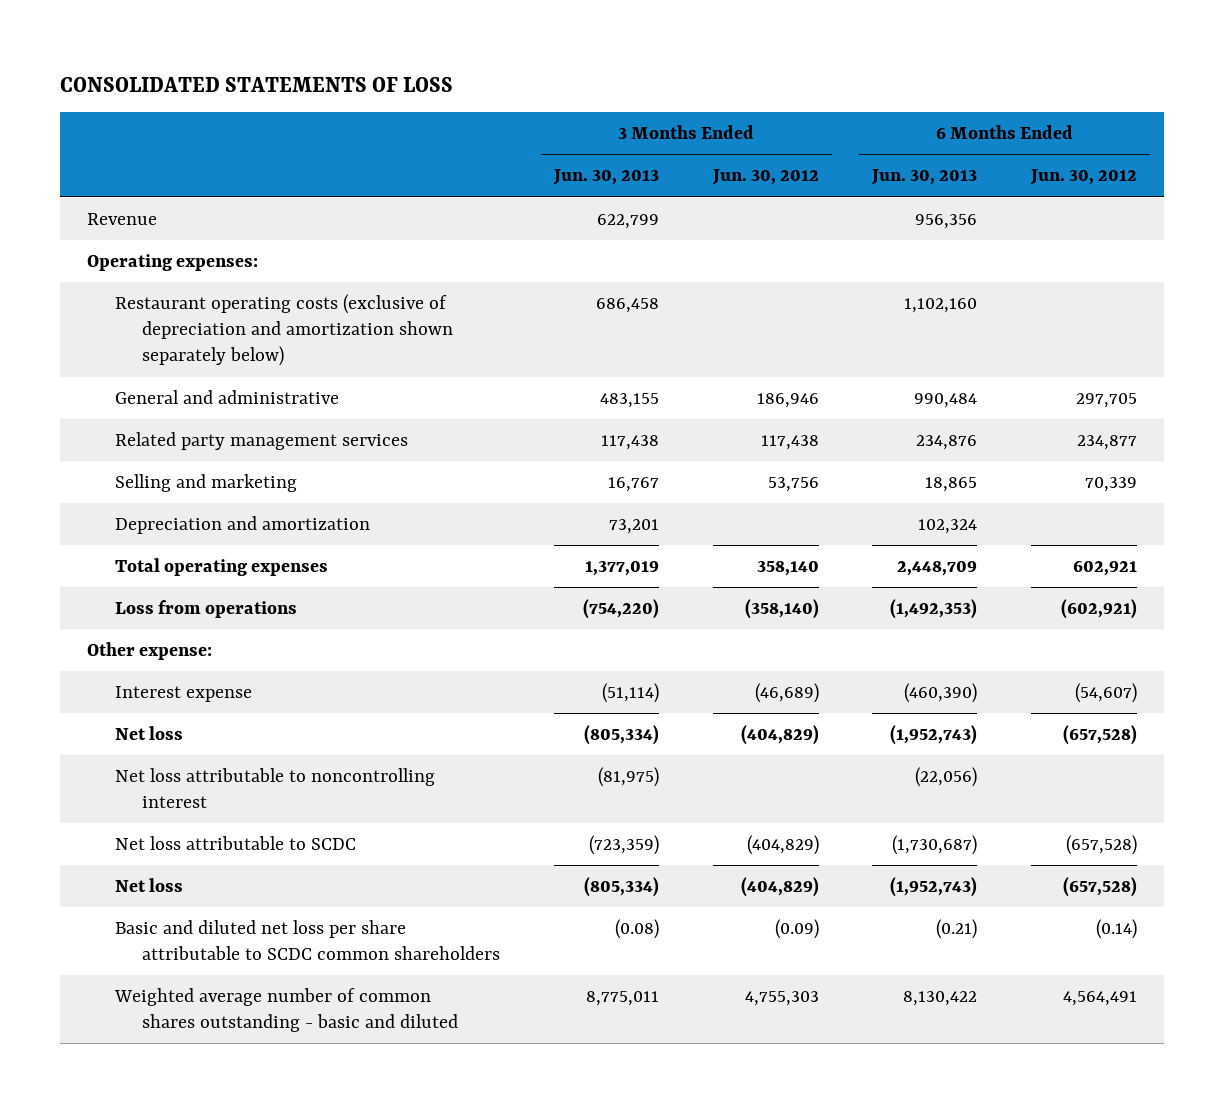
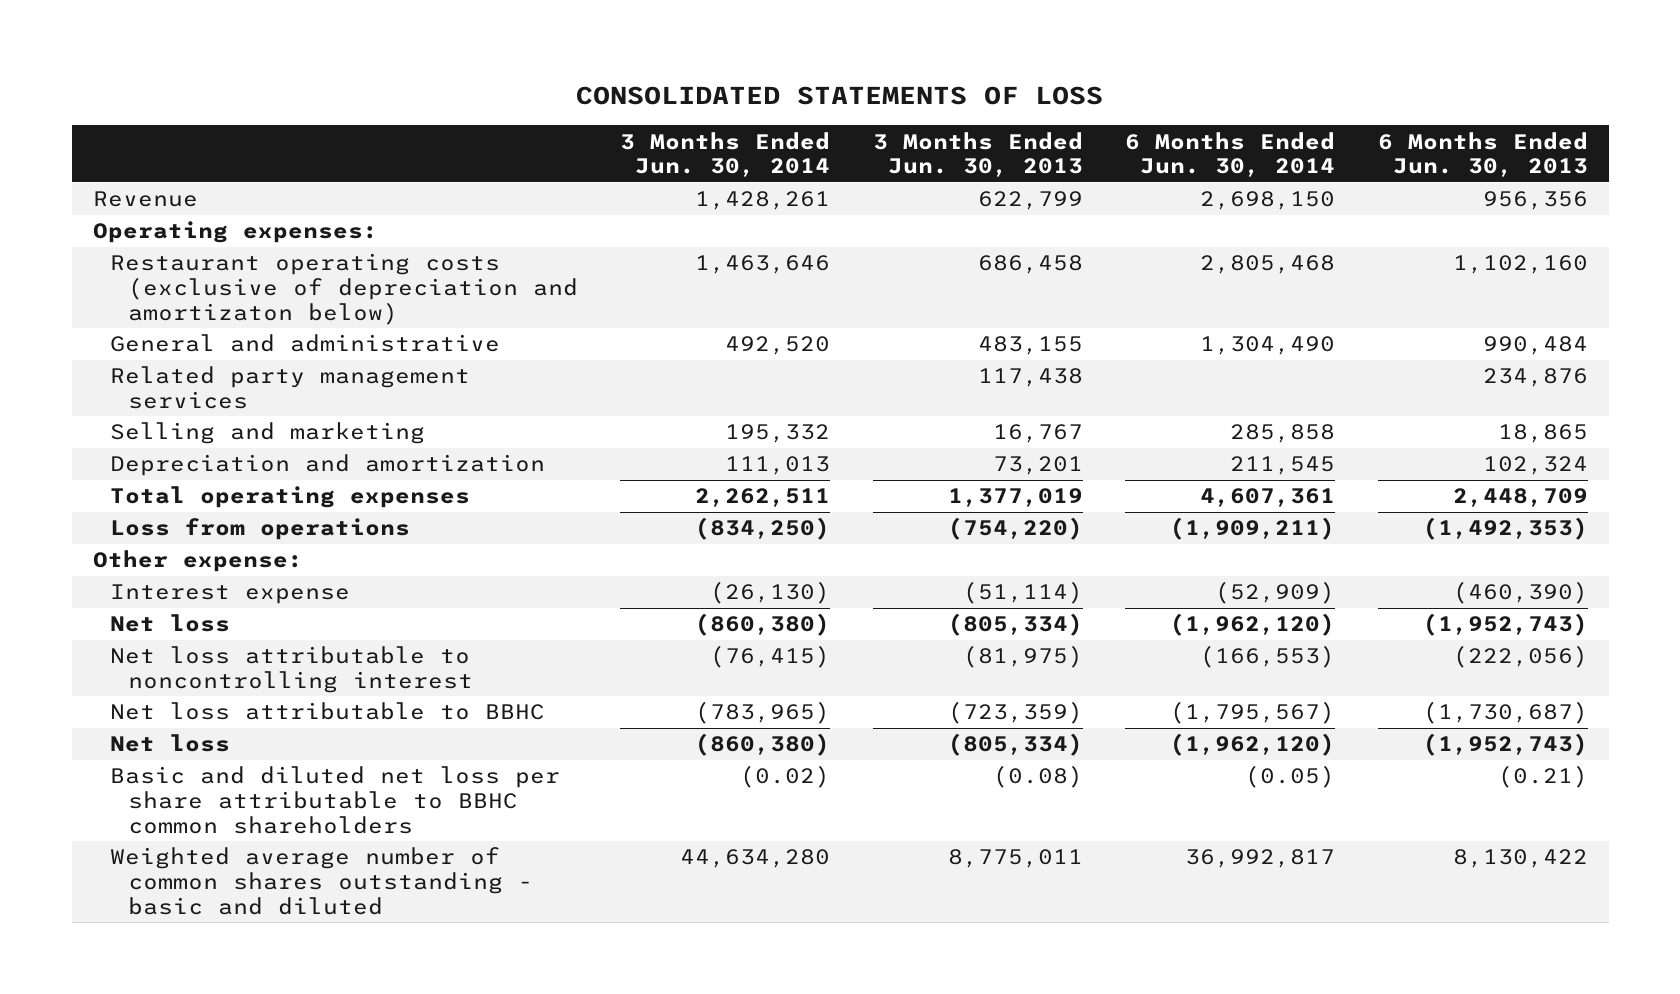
[711,169,819,186] Jun. 30, 2012 -> none
[1030,169,1138,186] Jun. 30, 2012 -> none
none -> [620,131,831,178] 3 Months Ended Jun. 30, 2014
none -> [1125,131,1336,178] 6 Months Ended Jun. 30, 2014
[114,293,454,367] Restaurant operating costs (exclusive of depreciation and amortization shown separately below) -> [110,253,578,325] Restaurant operating costs (exclusive of depreciation and amortizaton below)
[915,766,978,787] (22,056) -> [1452,645,1588,669] (222,056)
[114,835,356,850] Net loss attributable to SCDC -> [110,702,546,721] Net loss attributable to BBHC
[114,919,501,961] Basic and diluted net loss per share attributable to SCDC common shareholders -> [110,766,561,834] Basic and diluted net loss per share attributable to BBHC common shareholders

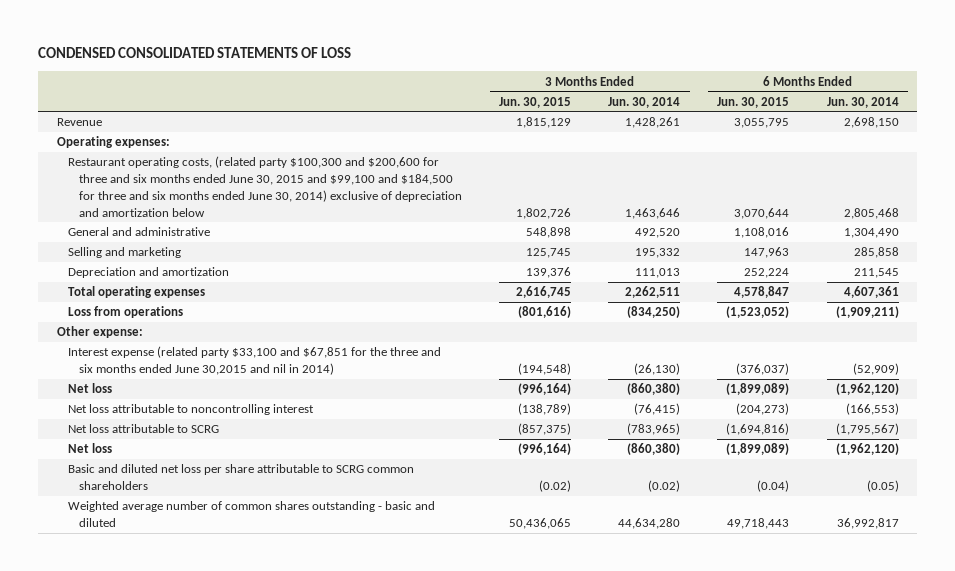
[576,86,1104,106] CONSOLIDATED STATEMENTS OF LOSS -> [37,47,351,59] CONDENSED CONSOLIDATED STATEMENTS OF LOSS
[872,131,1083,178] 3 Months Ended Jun. 30, 2013 -> none
[1377,131,1588,178] 6 Months Ended Jun. 30, 2013 -> none
none -> [499,96,572,108] Jun. 30, 2015
none -> [717,96,790,108] Jun. 30, 2015
[110,253,578,325] Restaurant operating costs (exclusive of depreciation and amortizaton below) -> [67,156,462,217] Restaurant operating costs, (related party $100,300 and $200,600 for three and six months ended June 30, 2015 and $99,100 and $184,500 for three and six months ended June 30, 2014) exclusive of depreciation and amortization below
[110,366,471,409] Related party management services -> none
[110,584,351,605] Interest expense -> [67,346,441,376] Interest expense (related party $33,100 and $67,851 for the three and six months ended June 30,2015 and nil in 2014)
[110,702,546,721] Net loss attributable to BBHC -> [67,424,219,434] Net loss attributable to SCRG
[110,766,561,834] Basic and diluted net loss per share attributable to BBHC common shareholders -> [67,464,414,491] Basic and diluted net loss per share attributable to SCRG common shareholders

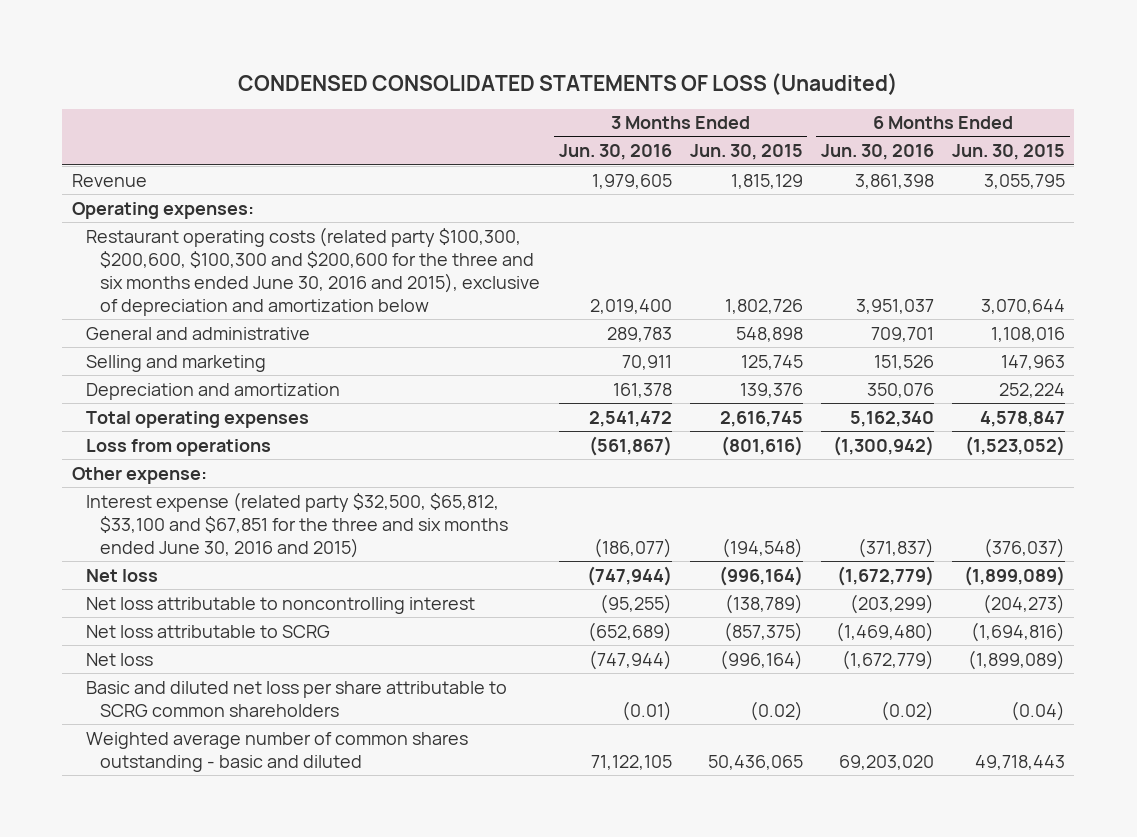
[37,47,351,59] CONDENSED CONSOLIDATED STATEMENTS OF LOSS -> [238,72,899,95] CONDENSED CONSOLIDATED STATEMENTS OF LOSS (Unaudited)
[608,96,681,108] Jun. 30, 2014 -> none
[826,96,899,108] Jun. 30, 2014 -> none
none -> [558,144,672,161] Jun. 30, 2016
none -> [820,144,934,161] Jun. 30, 2016
[67,156,462,217] Restaurant operating costs, (related party $100,300 and $200,600 for three and six months ended June 30, 2015 and $99,100 and $184,500 for three and six months ended June 30, 2014) exclusive of depreciation and amortization below -> [85,226,541,316] Restaurant operating costs (related party $100,300, $200,600, $100,300 and $200,600 for the three and six months ended June 30, 2016 and 2015), exclusive of depreciation and amortization below
[67,346,441,376] Interest expense (related party $33,100 and $67,851 for the three and six months ended June 30,2015 and nil in 2014) -> [85,491,509,558] Interest expense (related party $32,500, $65,812, $33,100 and $67,851 for the three and six months ended June 30, 2016 and 2015)

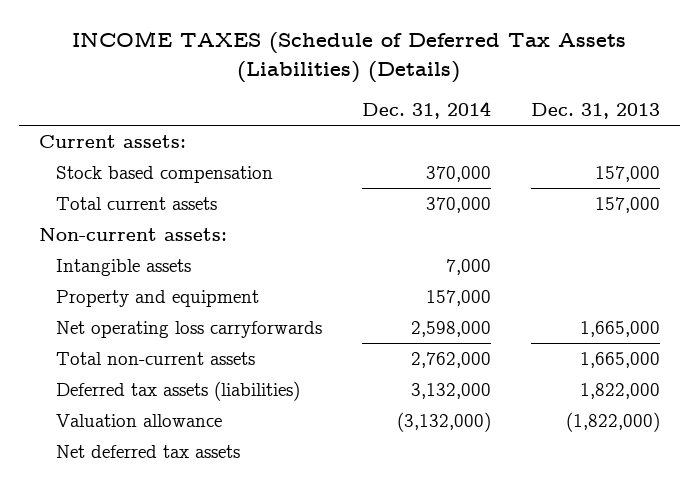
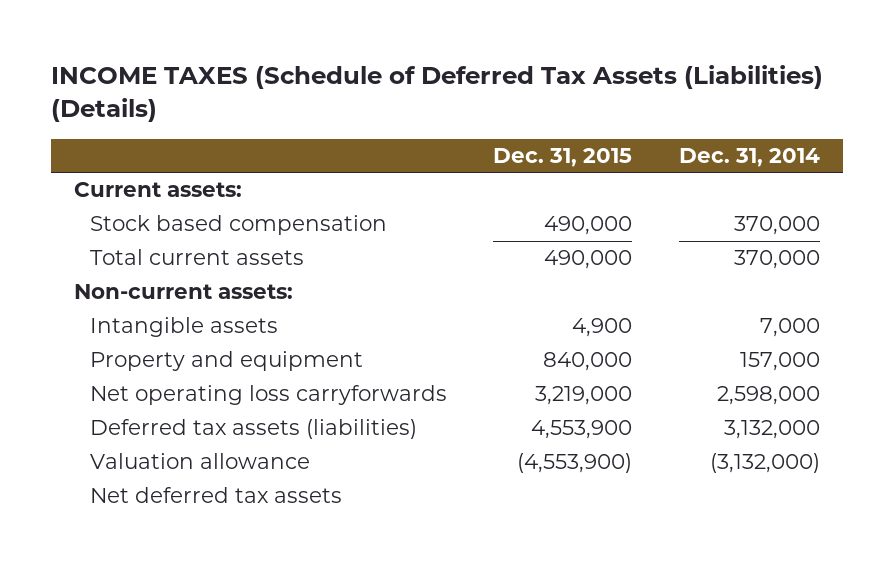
[530,103,660,120] Dec. 31, 2013 -> none
none -> [493,148,633,168] Dec. 31, 2015
[56,351,256,365] Total non-current assets -> none

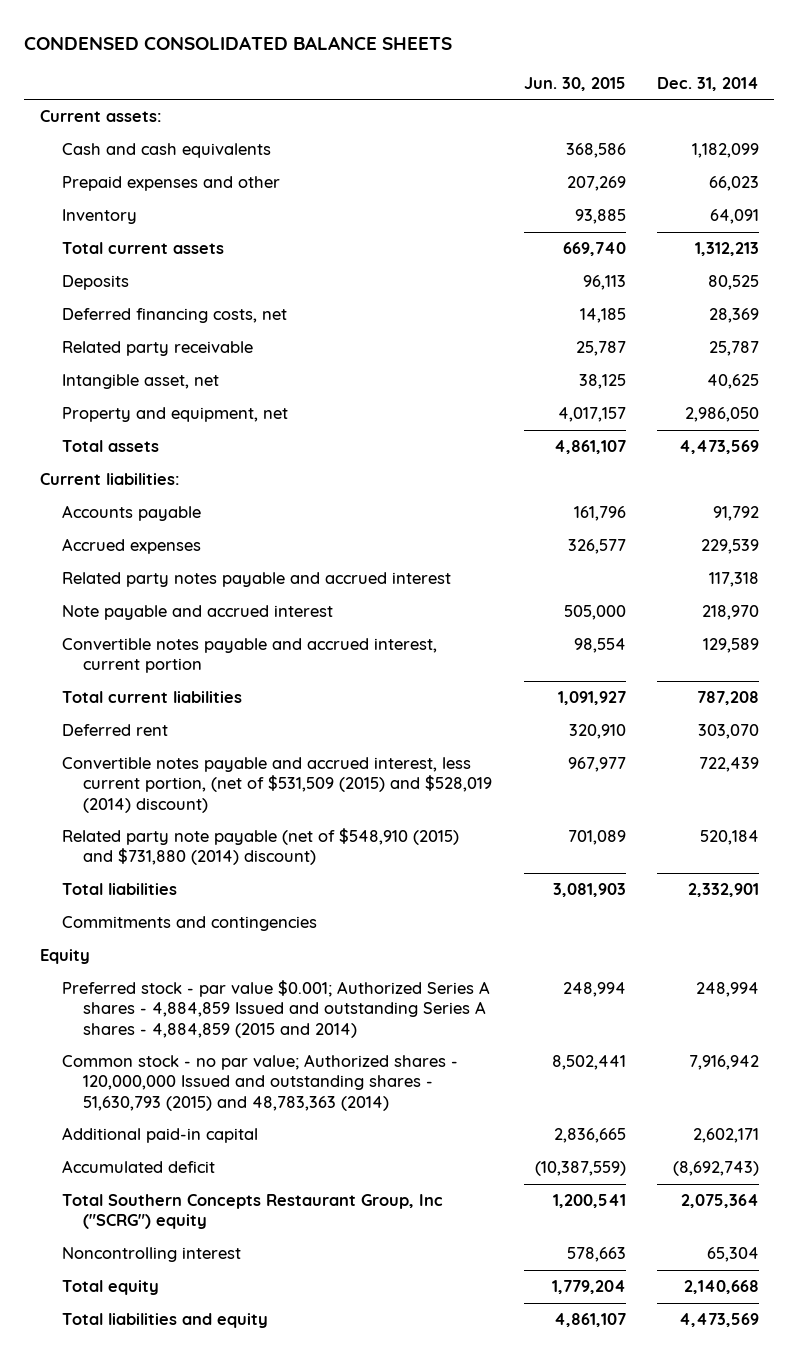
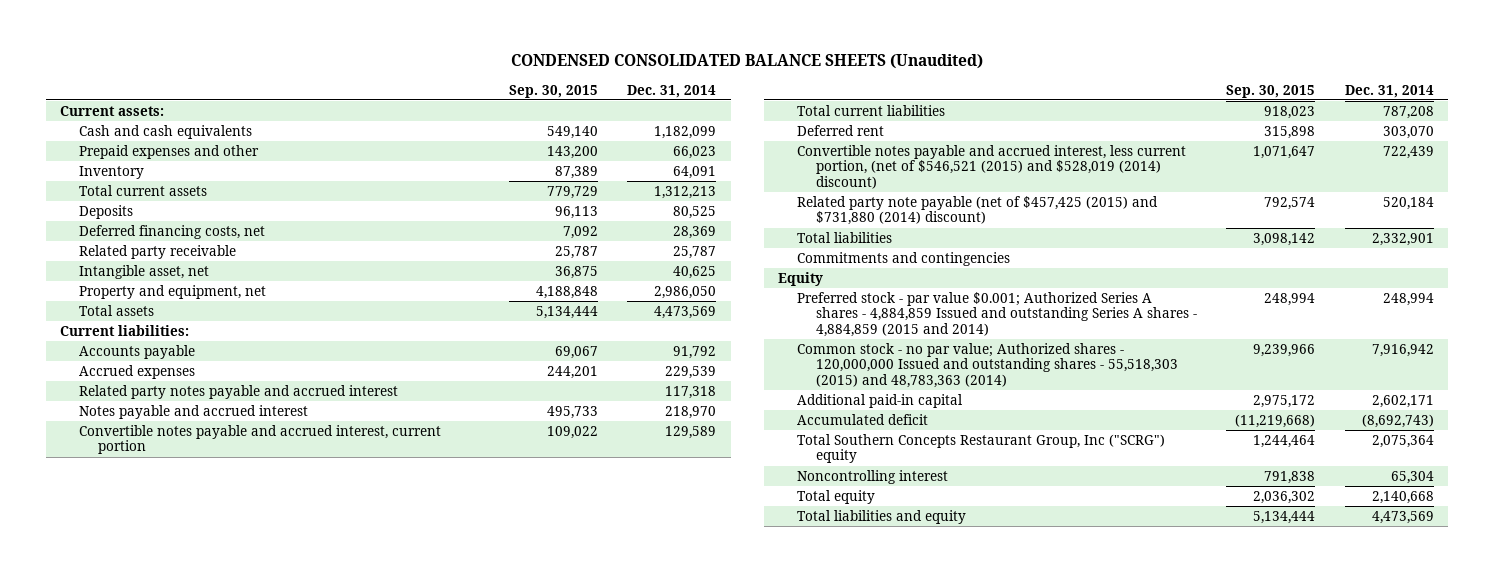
[24,36,453,51] CONDENSED CONSOLIDATED BALANCE SHEETS -> [511,54,984,70] CONDENSED CONSOLIDATED BALANCE SHEETS (Unaudited)
[523,76,626,91] Jun. 30, 2015 -> none
none -> [508,84,598,98] Sep. 30, 2015
[61,605,333,621] Note payable and accrued interest -> [79,404,309,419] Notes payable and accrued interest
[61,757,493,813] Convertible notes payable and accrued interest, less current portion, (net of $531,509 (2015) and $528,019 (2014) discount) -> [797,144,1187,189] Convertible notes payable and accrued interest, less current portion, (net of $546,521 (2015) and $528,019 (2014) discount)
[61,828,459,866] Related party note payable (net of $548,910 (2015) and $731,880 (2014) discount) -> [797,195,1159,226] Related party note payable (net of $457,425 (2015) and $731,880 (2014) discount)
[61,1054,458,1111] Common stock - no par value; Authorized shares - 120,000,000 Issued and outstanding shares - 51,630,793 (2015) and 48,783,363 (2014) -> [797,342,1179,388] Common stock - no par value; Authorized shares - 120,000,000 Issued and outstanding shares - 55,518,303 (2015) and 48,783,363 (2014)

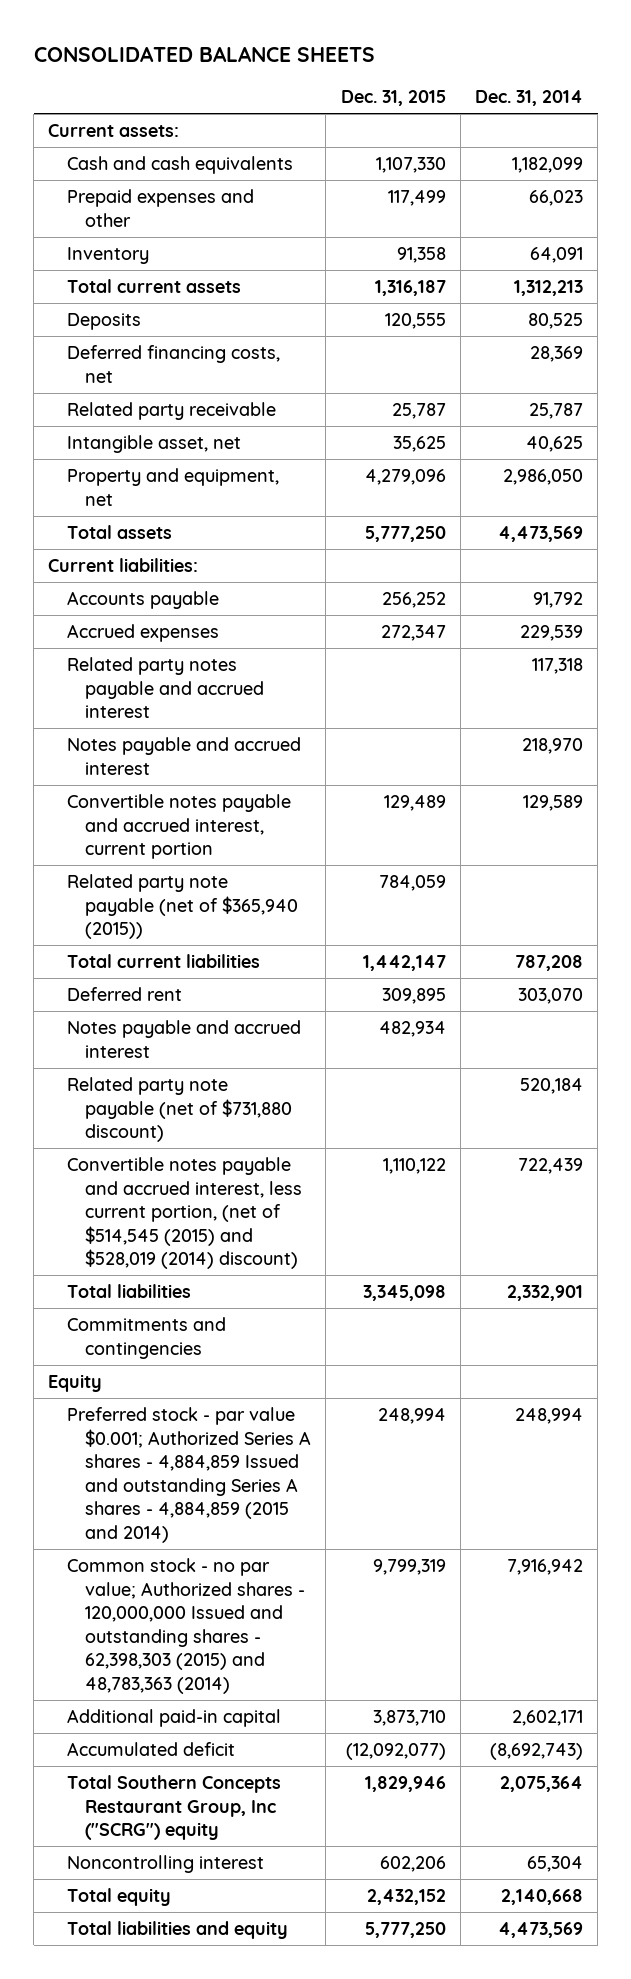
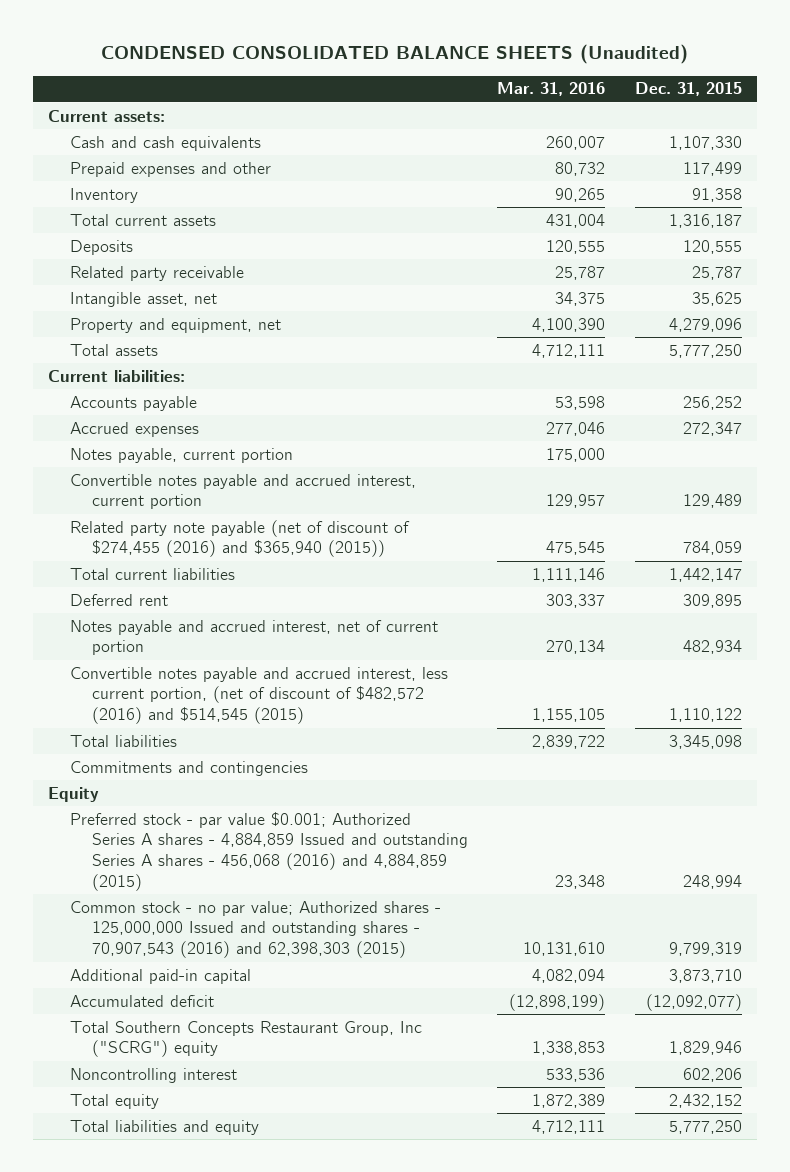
[33,45,375,62] CONSOLIDATED BALANCE SHEETS -> [101,44,689,65] CONDENSED CONSOLIDATED BALANCE SHEETS (Unaudited)
[474,90,583,107] Dec. 31, 2014 -> none
none -> [497,82,606,97] Mar. 31, 2016
[66,344,280,383] Deferred financing costs, net -> none
[66,656,265,719] Related party notes payable and accrued interest -> none
[66,736,301,775] Notes payable and accrued interest -> [70,447,294,463] Notes payable, current portion
[66,873,299,940] Related party note payable (net of $365,940 (2015)) -> [70,519,411,558] Related party note payable (net of discount of $274,455 (2016) and $365,940 (2015))
[66,1076,293,1143] Related party note payable (net of $731,880 discount) -> none
[66,1019,301,1058] Notes payable and accrued interest -> [70,619,439,656] Notes payable and accrued interest, net of current portion
[66,1156,303,1270] Convertible notes payable and accrued interest, less current portion, (net of $514,545 (2015) and $528,019 (2014) discount) -> [70,666,449,725] Convertible notes payable and accrued interest, less current portion, (net of discount of $482,572 (2016) and $514,545 (2015)
[66,1406,312,1544] Preferred stock - par value $0.001; Authorized Series A shares - 4,884,859 Issued and outstanding Series A shares - 4,884,859 (2015 and 2014) -> [70,811,468,891] Preferred stock - par value $0.001; Authorized Series A shares - 4,884,859 Issued and outstanding Series A shares - 456,068 (2016) and 4,884,859 (2015)
[66,1557,306,1695] Common stock - no par value; Authorized shares - 120,000,000 Issued and outstanding shares - 62,398,303 (2015) and 48,783,363 (2014) -> [70,900,442,959] Common stock - no par value; Authorized shares - 125,000,000 Issued and outstanding shares - 70,907,543 (2016) and 62,398,303 (2015)

